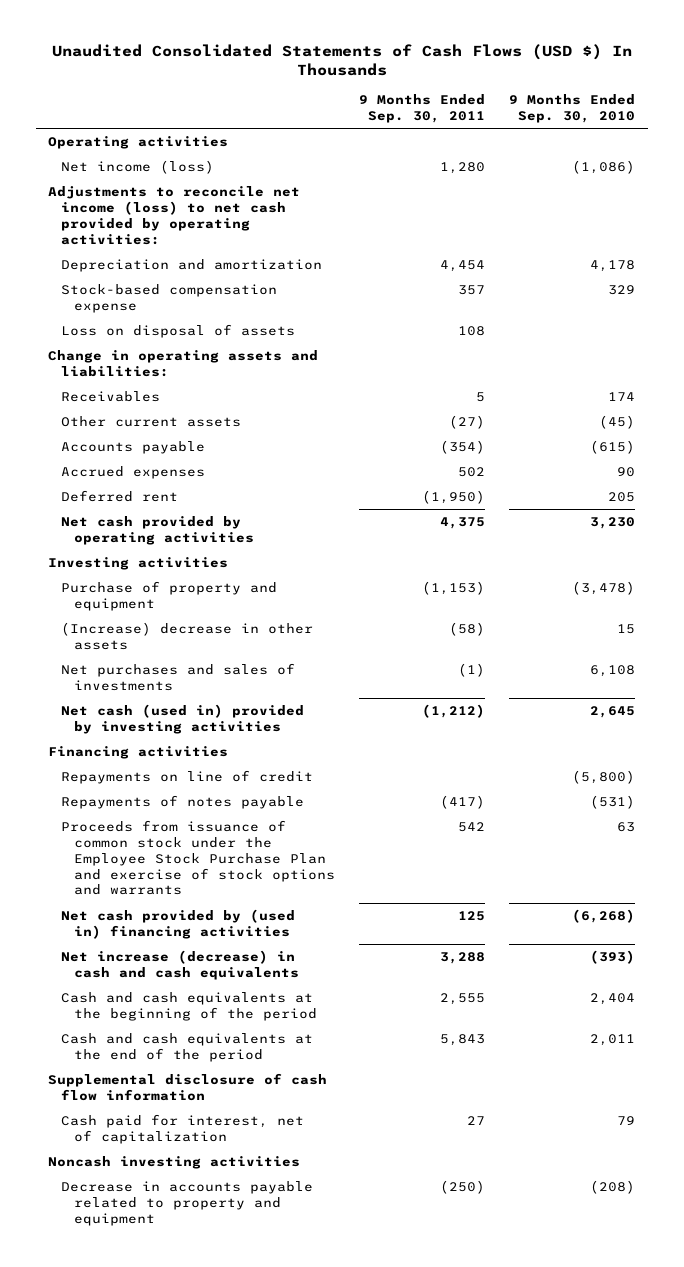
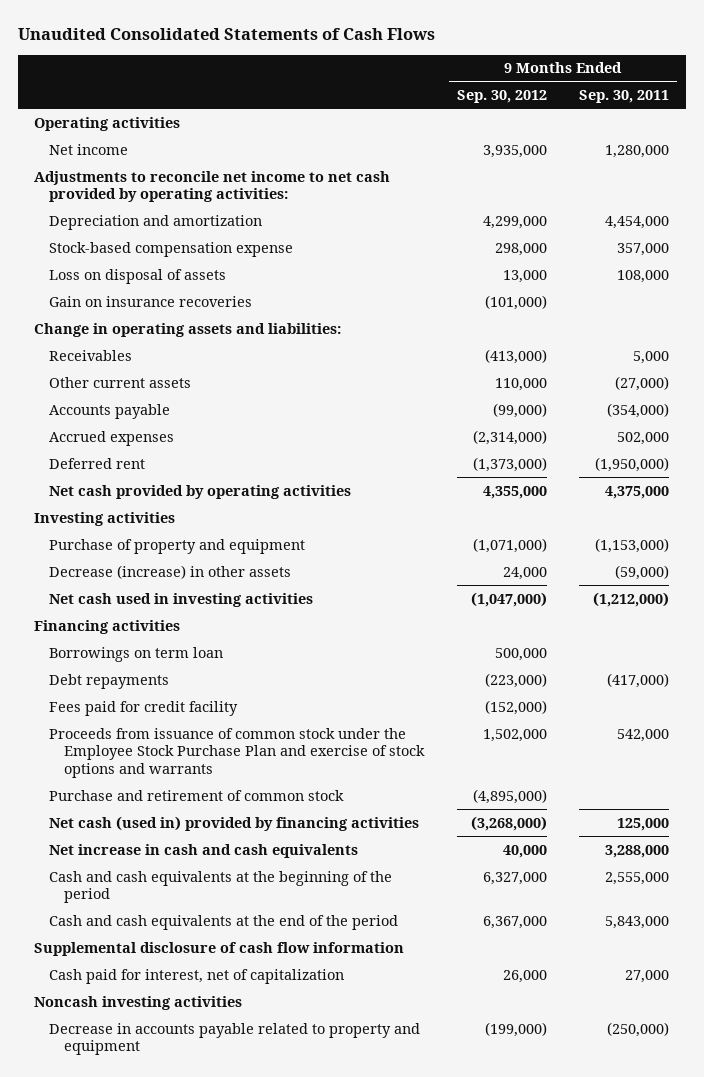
[51,43,632,76] Unaudited Consolidated Statements of Cash Flows (USD $) In Thousands -> [18,28,436,41] Unaudited Consolidated Statements of Cash Flows
[509,94,636,124] 9 Months Ended Sep. 30, 2010 -> none
none -> [456,89,547,103] Sep. 30, 2012
[61,159,215,174] Net income (loss) -> [49,143,129,155] Net income
[440,161,486,174] 1,280 -> [605,144,670,158] 1,280,000
[48,185,301,245] Adjustments to reconcile net income (loss) to net cash provided by operating activities: -> [34,170,391,203] Adjustments to reconcile net income to net cash provided by operating activities:
[440,259,486,272] 4,454 -> [605,215,670,229] 4,454,000
[458,284,486,295] 357 -> [617,242,670,256] 357,000
[458,325,486,336] 108 -> [617,269,670,283] 108,000
none -> [49,295,253,307] Gain on insurance recoveries
[476,391,486,402] 5 -> [633,350,670,364] 5,000
[449,414,486,429] (27) -> [615,375,670,391] (27,000)
[440,439,486,454] (354) -> [607,402,670,418] (354,000)
[458,466,486,477] 502 -> [617,431,670,445] 502,000
[422,489,486,504] (1,950) -> [595,456,670,472] (1,950,000)
[440,516,486,529] 4,375 -> [605,485,670,499] 4,375,000
[61,662,296,691] Net purchases and sales of investments -> none
[422,580,486,595] (1,153) -> [595,537,670,553] (1,153,000)
[61,621,314,650] (Increase) decrease in other assets -> [49,564,292,579] Decrease (increase) in other assets
[449,621,486,636] (58) -> [615,564,670,580] (59,000)
[61,703,305,734] Net cash (used in) provided by investing activities -> [49,592,314,607] Net cash used in investing activities
[422,703,486,718] (1,212) -> [593,591,670,607] (1,212,000)
[61,769,314,784] Repayments on line of credit -> none
[61,794,305,809] Repayments of notes payable -> none
none -> [49,646,224,662] Borrowings on term loan
none -> [49,673,170,689] Debt repayments
none -> [49,700,239,716] Fees paid for credit facility
[458,821,486,832] 542 -> [617,728,670,742] 542,000
none -> [49,789,345,801] Purchase and retirement of common stock
[61,908,296,939] Net cash provided by (used in) financing activities -> [49,815,420,831] Net cash (used in) provided by financing activities
[458,910,486,921] 125 -> [617,817,670,831] 125,000
[61,949,300,980] Net increase (decrease) in cash and cash equivalents -> [49,843,359,858] Net increase in cash and cash equivalents
[440,951,486,964] 3,288 -> [605,844,670,858] 3,288,000
[440,992,486,1005] 2,555 -> [605,871,670,885] 2,555,000
[440,1033,486,1046] 5,843 -> [605,915,670,929] 5,843,000
[467,1115,486,1125] 27 -> [625,969,670,983] 27,000
[440,1179,486,1194] (250) -> [607,1021,670,1037] (250,000)

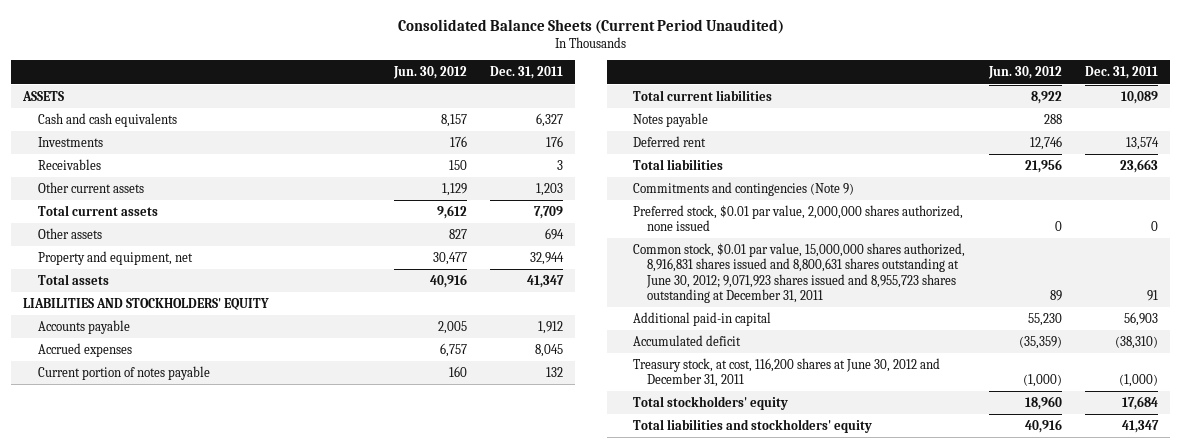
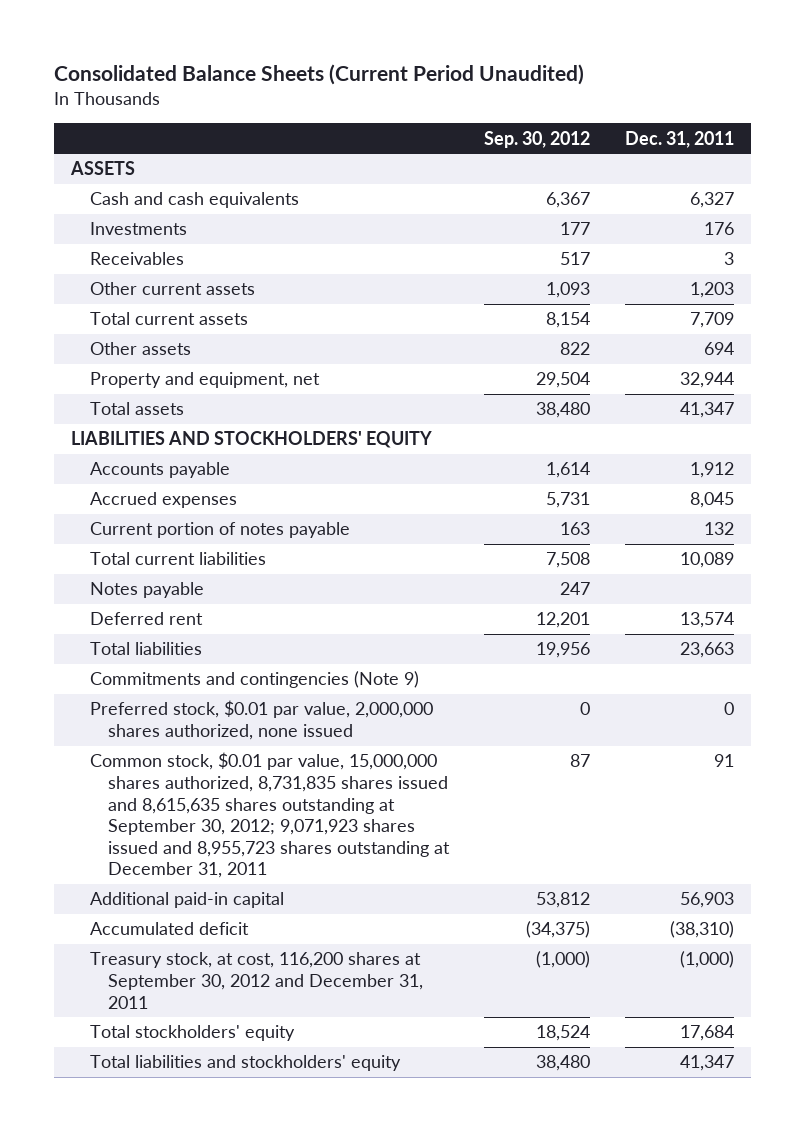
[392,66,467,80] Jun. 30, 2012 -> none
none -> [483,130,590,148] Sep. 30, 2012
[632,242,965,304] Common stock, $0.01 par value, 15,000,000 shares authorized, 8,916,831 shares issued and 8,800,631 shares outstanding at June 30, 2012; 9,071,923 shares issued and 8,955,723 shares outstanding at December 31, 2011 -> [89,752,451,879] Common stock, $0.01 par value, 15,000,000 shares authorized, 8,731,835 shares issued and 8,615,635 shares outstanding at September 30, 2012; 9,071,923 shares issued and 8,955,723 shares outstanding at December 31, 2011
[632,357,940,388] Treasury stock, at cost, 116,200 shares at June 30, 2012 and December 31, 2011 -> [89,952,424,1009] Treasury stock, at cost, 116,200 shares at September 30, 2012 and December 31, 2011

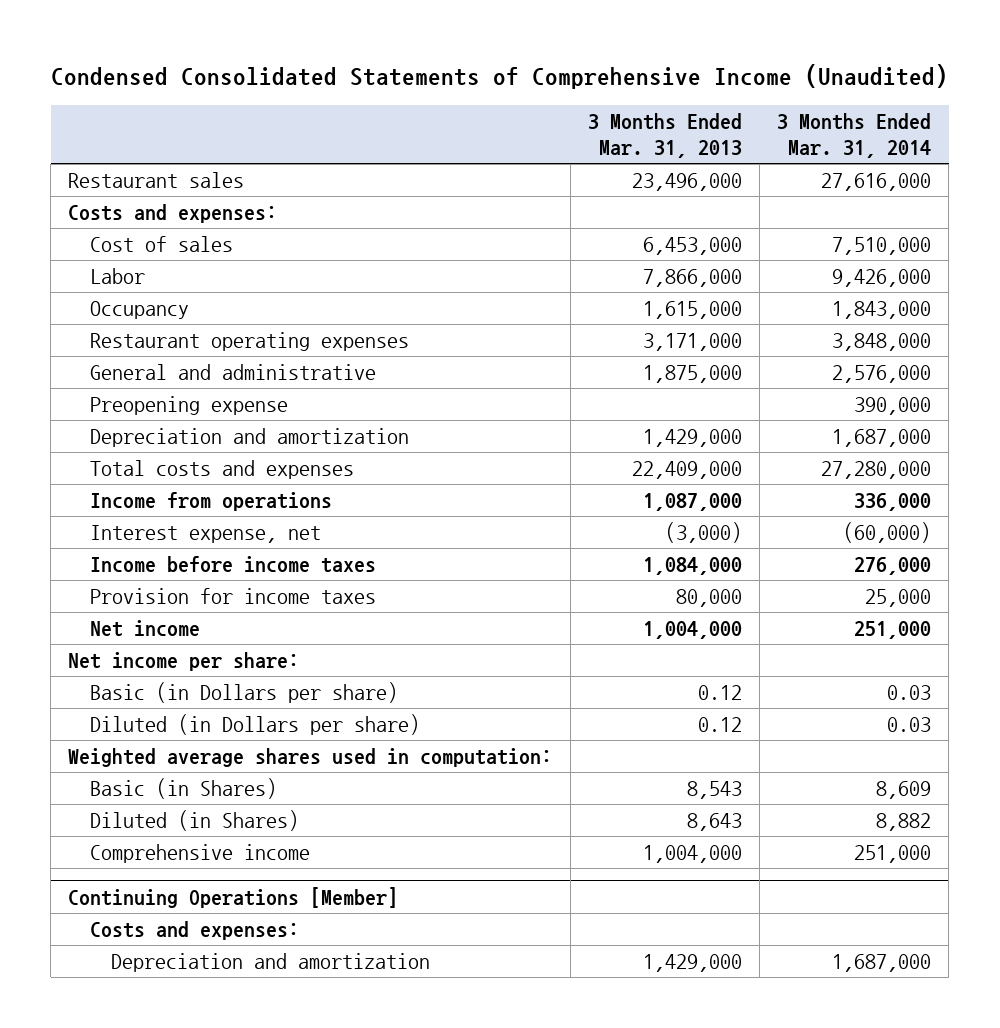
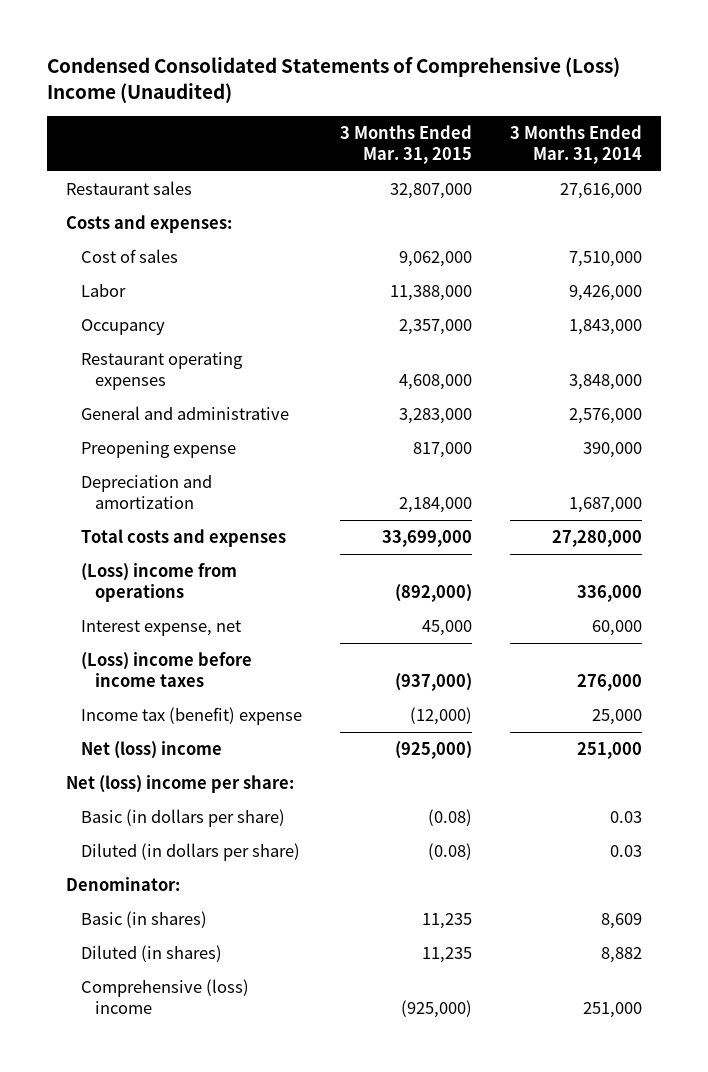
[50,63,948,89] Condensed Consolidated Statements of Comprehensive Income (Unaudited) -> [47,57,621,104] Condensed Consolidated Statements of Comprehensive (Loss) Income (Unaudited)
[587,113,742,159] 3 Months Ended Mar. 31, 2013 -> none
none -> [339,125,472,164] 3 Months Ended Mar. 31, 2015
[68,747,553,767] Weighted average shares used in computation: -> none
[68,886,399,908] Continuing Operations [Member] -> none
[89,920,299,940] Costs and expenses: -> none
[110,952,430,972] Depreciation and amortization -> none
[89,491,332,511] Income from operations -> [80,563,237,603] (Loss) income from operations
[843,521,932,543] (60,000) -> [591,620,642,637] 60,000
[89,555,376,573] Income before income taxes -> [80,652,252,688] (Loss) income before income taxes
[89,587,376,604] Provision for income taxes -> [80,707,302,726] Income tax (benefit) expense
[89,619,200,637] Net income -> [80,741,222,760] Net (loss) income
[68,651,300,671] Net income per share: -> [66,775,295,794] Net (loss) income per share:
[89,681,398,703] Basic (in Dollars per share) -> [80,809,285,828] Basic (in dollars per share)
[89,713,420,735] Diluted (in Dollars per share) -> [80,843,300,862] Diluted (in dollars per share)
none -> [66,877,181,892] Denominator:
[89,777,277,799] Basic (in Shares) -> [80,911,207,929] Basic (in shares)
[89,809,299,831] Diluted (in Shares) -> [80,945,222,963] Diluted (in shares)
[89,843,310,863] Comprehensive income -> [80,979,249,1015] Comprehensive (loss) income

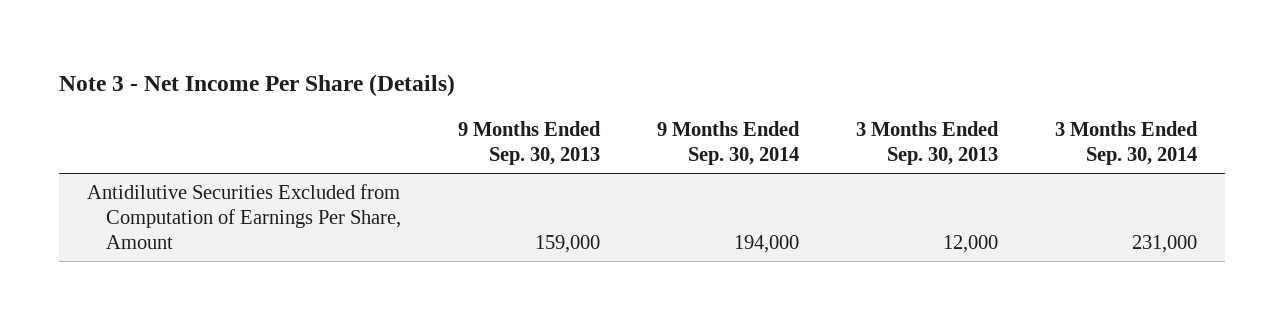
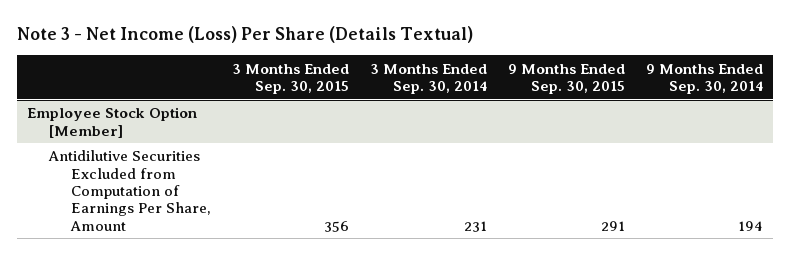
[58,73,455,96] Note 3 - Net Income Per Share (Details) -> [16,26,473,44] Note 3 - Net Income (Loss) Per Share (Details Textual)
[458,121,602,166] 9 Months Ended Sep. 30, 2013 -> none
[855,121,999,166] 3 Months Ended Sep. 30, 2013 -> none
none -> [231,63,349,94] 3 Months Ended Sep. 30, 2015
none -> [507,63,625,94] 9 Months Ended Sep. 30, 2015
none -> [27,107,198,138] Employee Stock Option [Member]
[733,234,799,253] 194,000 -> [737,220,763,231] 194
[1131,234,1197,253] 231,000 -> [463,220,487,232] 231

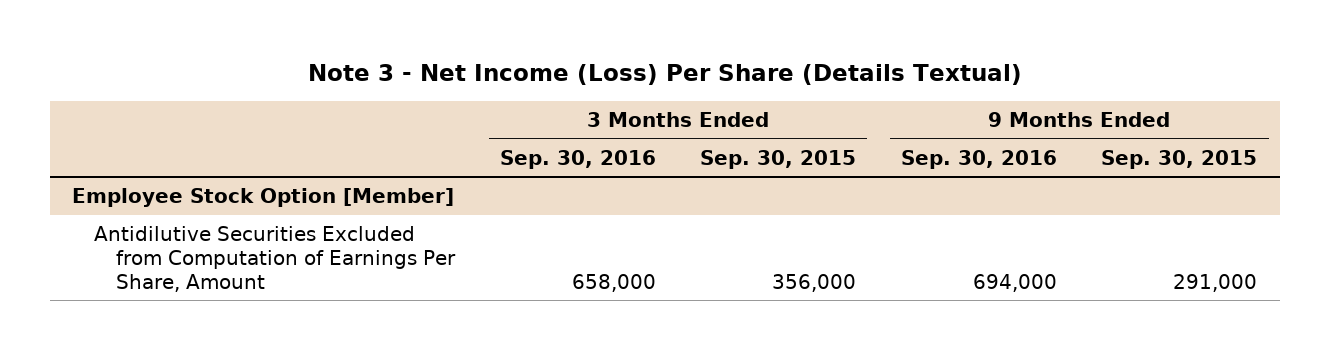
[369,63,487,94] 3 Months Ended Sep. 30, 2014 -> none
[645,63,763,94] 9 Months Ended Sep. 30, 2014 -> none
none -> [499,149,656,169] Sep. 30, 2016
none -> [900,149,1057,169] Sep. 30, 2016
[323,220,349,232] 356 -> [772,273,857,292] 356,000
[600,220,625,231] 291 -> [1173,273,1258,292] 291,000

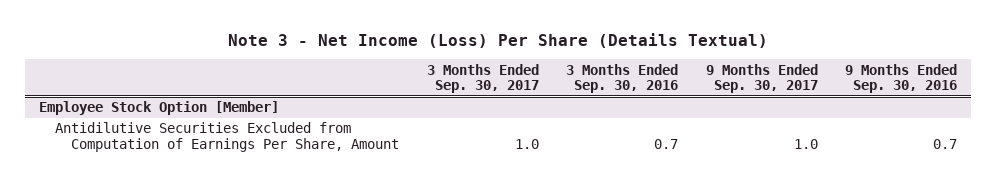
[700,149,857,169] Sep. 30, 2015 -> none
[1101,149,1258,169] Sep. 30, 2015 -> none
none -> [426,63,539,93] 3 Months Ended Sep. 30, 2017
none -> [705,63,818,93] 9 Months Ended Sep. 30, 2017
[571,273,656,292] 658,000 -> [654,138,679,149] 0.7
[972,273,1057,292] 694,000 -> [933,138,958,149] 0.7

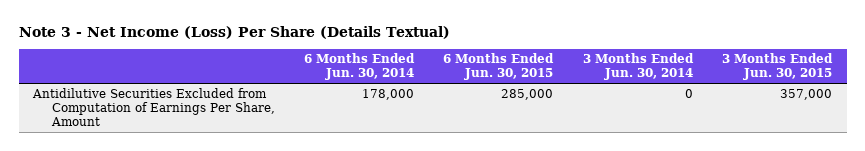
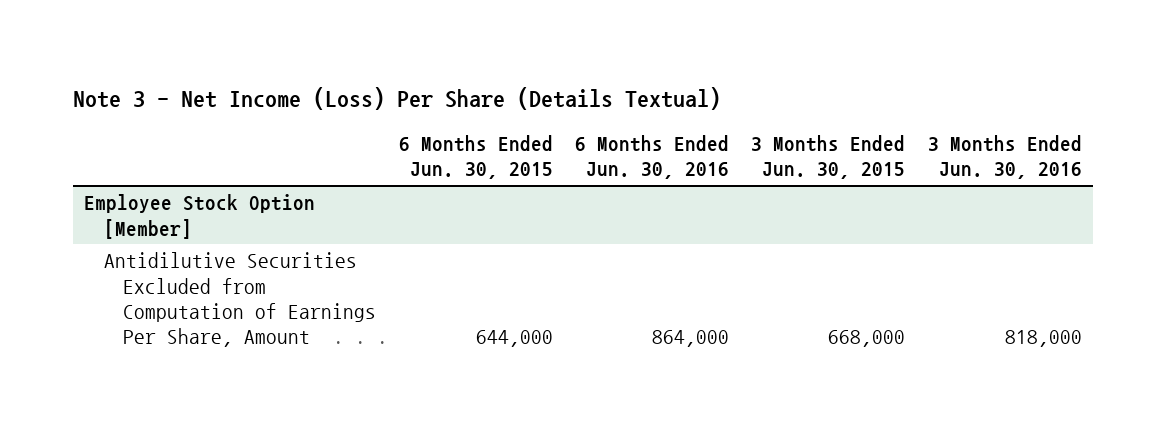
[303,53,415,81] 6 Months Ended Jun. 30, 2014 -> none
[582,53,694,81] 3 Months Ended Jun. 30, 2014 -> none
none -> [575,134,730,180] 6 Months Ended Jun. 30, 2016
none -> [927,134,1082,180] 3 Months Ended Jun. 30, 2016
none -> [84,194,316,239] Employee Stock Option [Member]
[501,89,554,101] 285,000 -> [475,330,553,348] 644,000
[780,89,833,101] 357,000 -> [828,330,906,348] 668,000

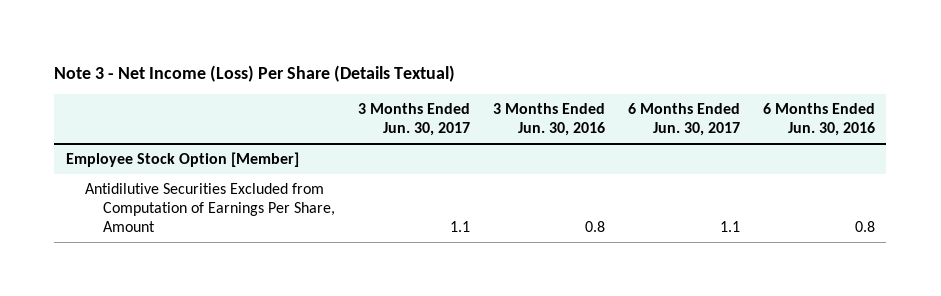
[398,134,553,180] 6 Months Ended Jun. 30, 2015 -> none
[751,134,906,180] 3 Months Ended Jun. 30, 2015 -> none
none -> [358,103,471,137] 3 Months Ended Jun. 30, 2017
none -> [627,103,740,137] 6 Months Ended Jun. 30, 2017
[652,330,730,348] 864,000 -> [854,221,875,233] 0.8
[1004,330,1082,348] 818,000 -> [584,221,605,233] 0.8

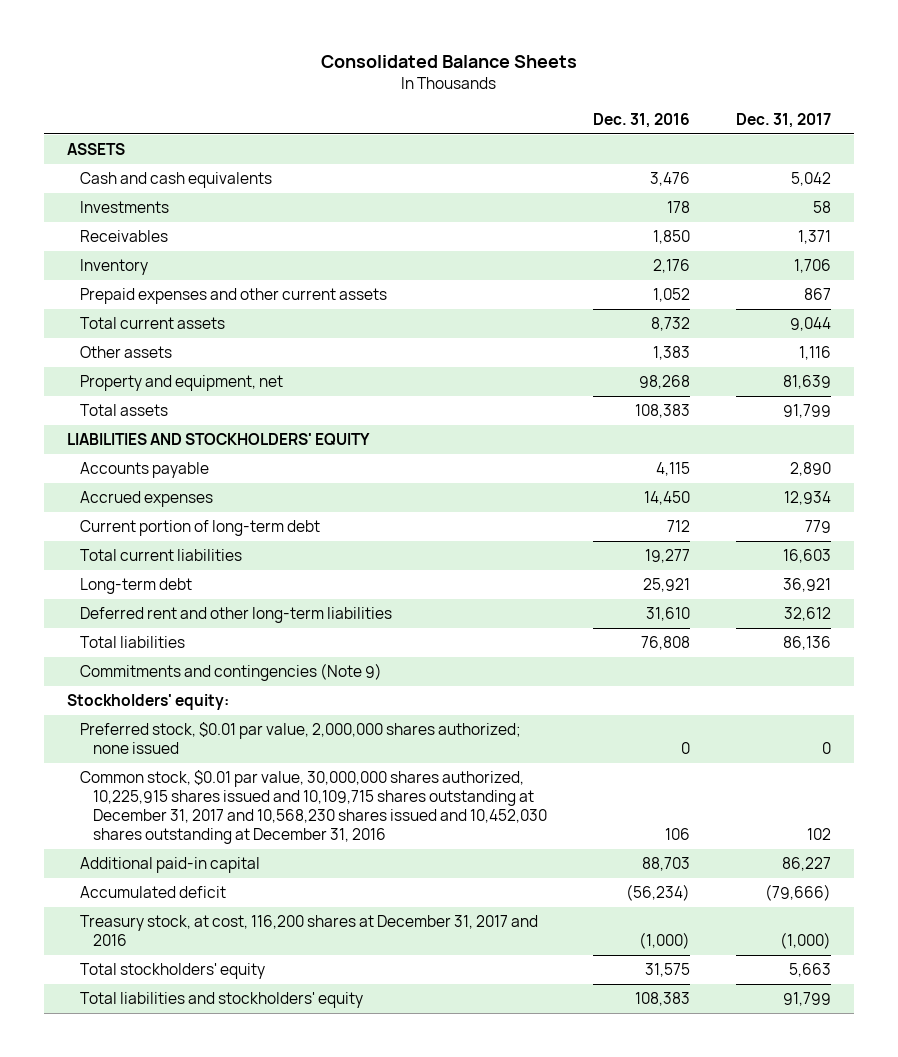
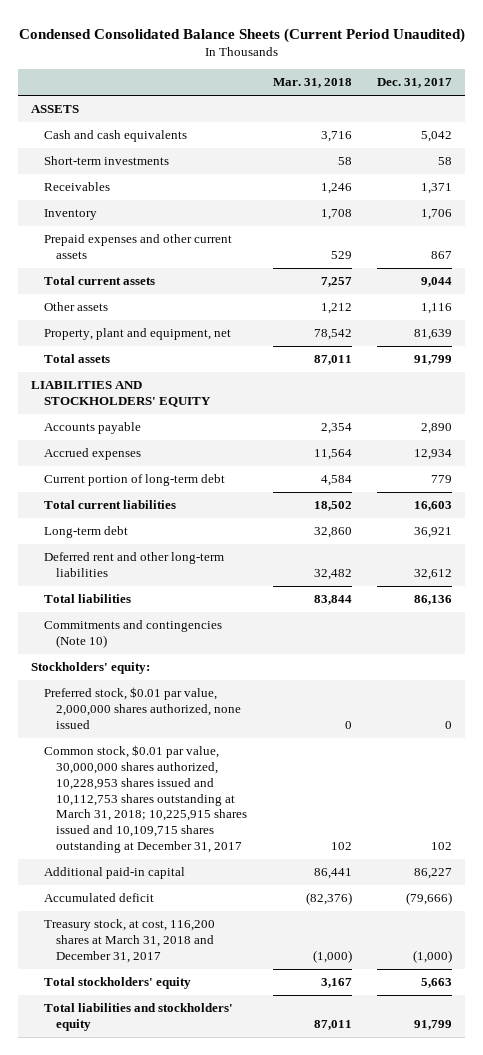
[321,54,578,68] Consolidated Balance Sheets -> [18,27,465,43] Condensed Consolidated Balance Sheets (Current Period Unaudited)
[593,112,691,128] Dec. 31, 2016 -> none
none -> [272,78,352,89] Mar. 31, 2018
[80,201,170,214] Investments -> [43,156,169,166] Short-term investments
[80,375,284,392] Property and equipment, net -> [43,328,231,341] Property, plant and equipment, net
[80,663,383,682] Commitments and contingencies (Note 9) -> [43,620,222,649] Commitments and contingencies (Note 10)
[80,722,522,755] Preferred stock, $0.01 par value, 2,000,000 shares authorized; none issued -> [43,687,242,729] Preferred stock, $0.01 par value, 2,000,000 shares authorized, none issued
[80,770,548,845] Common stock, $0.01 par value, 30,000,000 shares authorized, 10,225,915 shares issued and 10,109,715 shares outstanding at December 31, 2017 and 10,568,230 shares issued and 10,452,030 shares outstanding at December 31, 2016 -> [43,745,248,854] Common stock, $0.01 par value, 30,000,000 shares authorized, 10,228,953 shares issued and 10,112,753 shares outstanding at March 31, 2018; 10,225,915 shares issued and 10,109,715 shares outstanding at December 31, 2017
[80,915,539,947] Treasury stock, at cost, 116,200 shares at December 31, 2017 and 2016 -> [43,919,215,963] Treasury stock, at cost, 116,200 shares at March 31, 2018 and December 31, 2017

